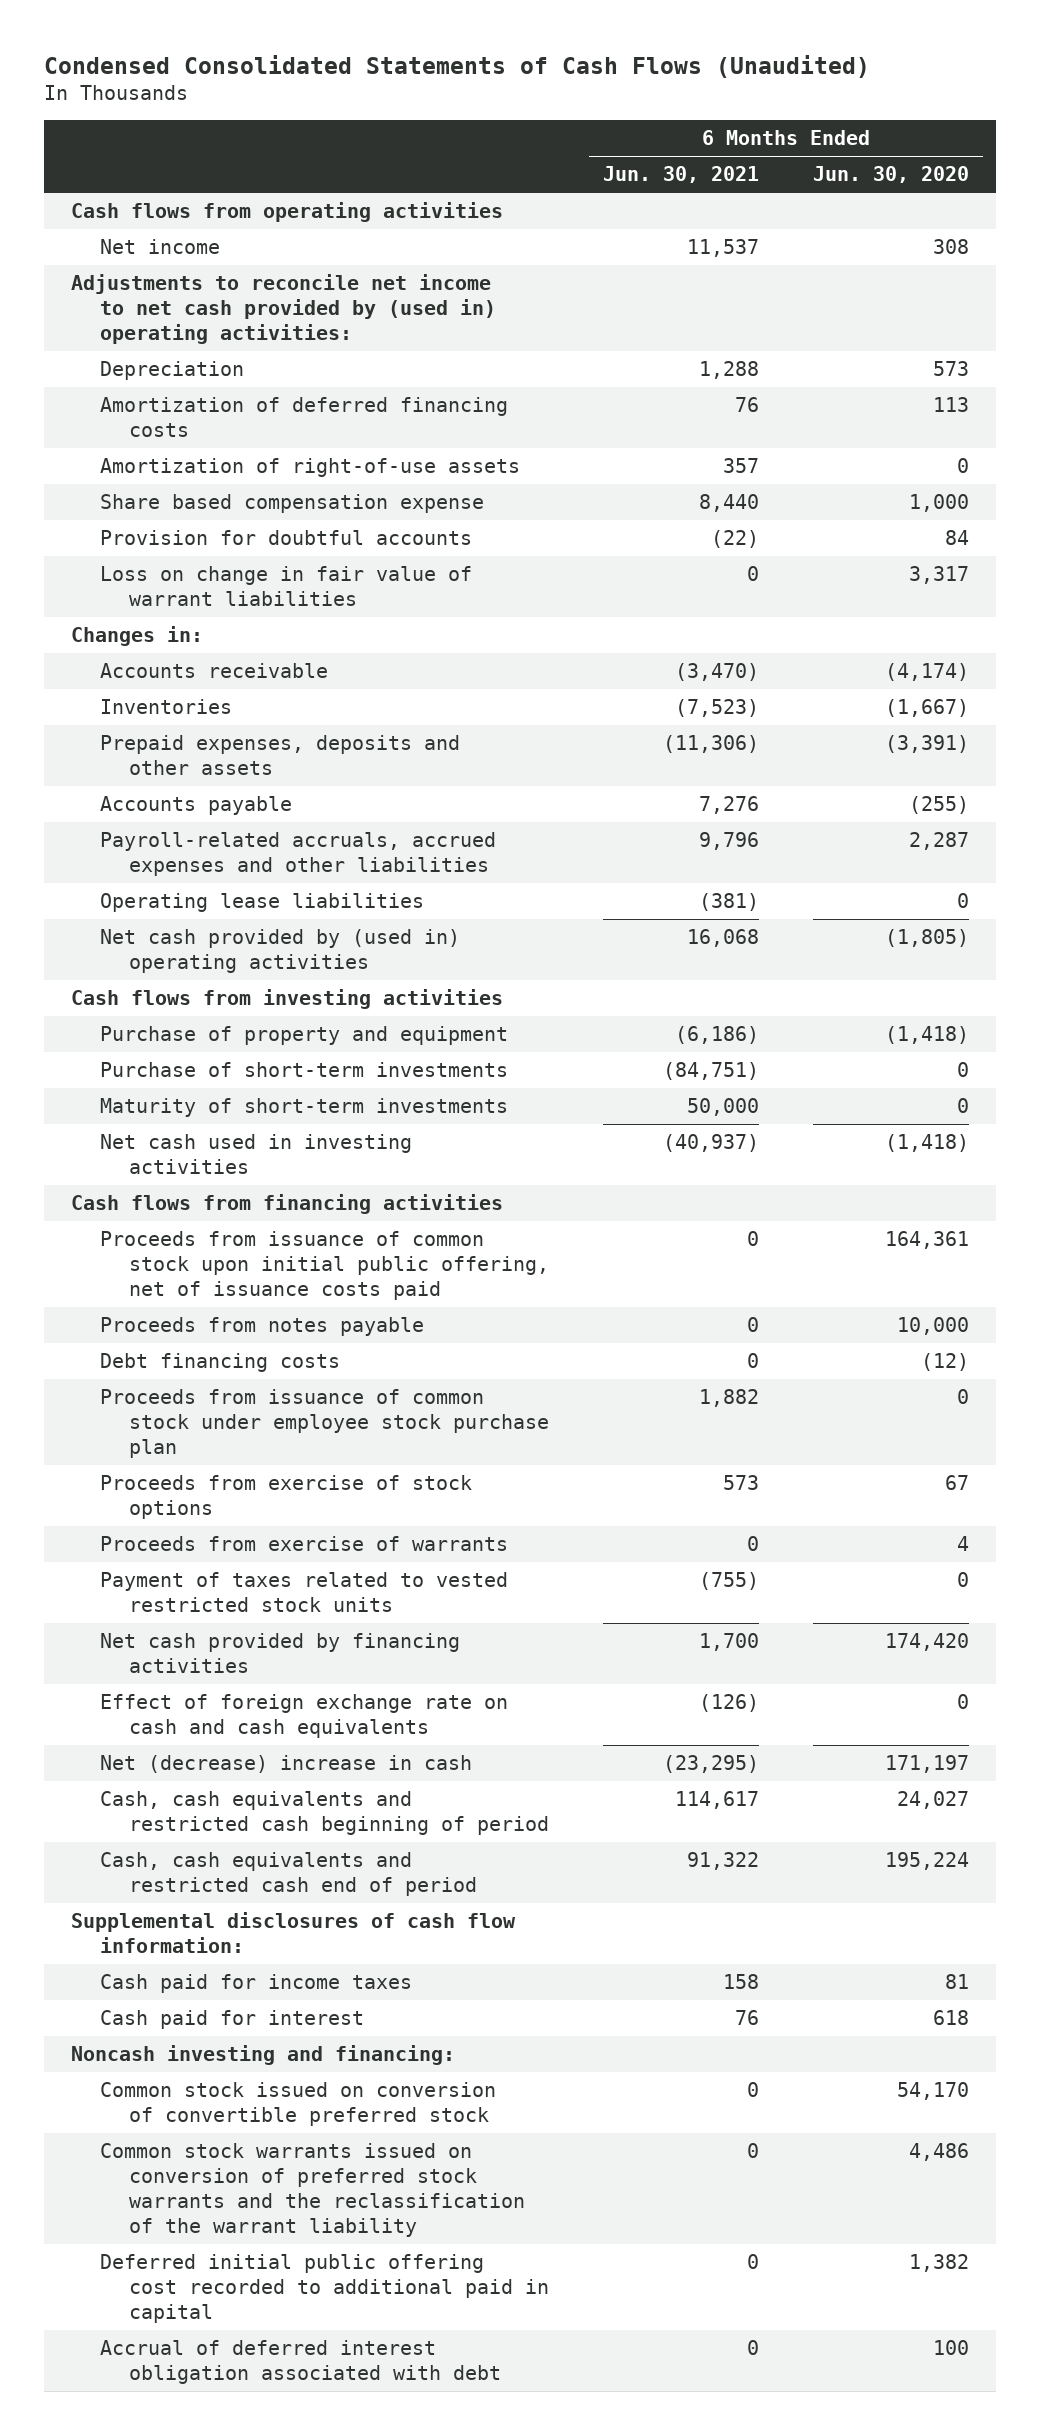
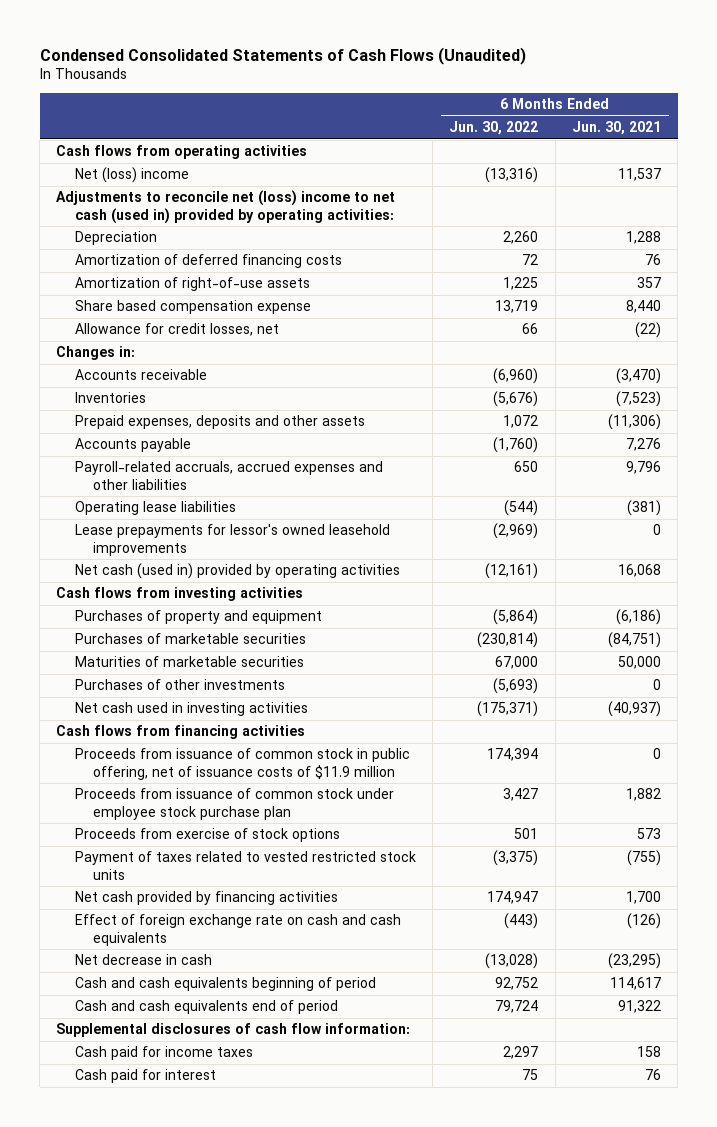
[813,166,970,184] Jun. 30, 2020 -> none
none -> [449,121,539,136] Jun. 30, 2022
[99,239,220,255] Net income -> [74,167,189,184] Net (loss) income
[71,274,496,345] Adjustments to reconcile net income to net cash provided by (used in) operating activities: -> [56,190,396,224] Adjustments to reconcile net (loss) income to net cash (used in) provided by operating activities:
[99,566,472,607] Loss on change in fair value of warrant liabilities -> none
[99,530,472,546] Provision for doubtful accounts -> [74,323,279,337] Allowance for credit losses, net
none -> [74,524,390,556] Lease prepayments for lessor's owned leasehold improvements
[99,929,460,974] Net cash provided by (used in) operating activities -> [74,563,400,580] Net cash (used in) provided by operating activities
[99,1098,508,1118] Maturity of short-term investments -> none
[99,1026,508,1046] Purchase of property and equipment -> [74,610,322,625] Purchases of property and equipment
[99,1062,508,1078] Purchase of short-term investments -> [74,633,306,645] Purchases of marketable securities
none -> [74,656,304,668] Maturities of marketable securities
none -> [74,679,285,691] Purchases of other investments
[99,1317,424,1337] Proceeds from notes payable -> none
[99,1353,340,1373] Debt financing costs -> none
[99,1231,549,1301] Proceeds from issuance of common stock upon initial public offering, net of issuance costs paid -> [74,748,410,780] Proceeds from issuance of common stock in public offering, net of issuance costs of $11.9 million
[99,1536,508,1552] Proceeds from exercise of warrants -> none
[99,1755,472,1774] Net (decrease) increase in cash -> [74,954,212,966] Net decrease in cash
[99,1791,549,1836] Cash, cash equivalents and restricted cash beginning of period -> [74,977,376,992] Cash and cash equivalents beginning of period
[99,1852,477,1897] Cash, cash equivalents and restricted cash end of period -> [74,1000,338,1015] Cash and cash equivalents end of period
[71,2045,456,2066] Noncash investing and financing: -> none
[99,2082,496,2127] Common stock issued on conversion of convertible preferred stock -> none
[99,2143,525,2238] Common stock warrants issued on conversion of preferred stock warrants and the reclassification of the warrant liability -> none
[99,2254,549,2324] Deferred initial public offering cost recorded to additional paid in capital -> none
[99,2340,501,2385] Accrual of deferred interest obligation associated with debt -> none

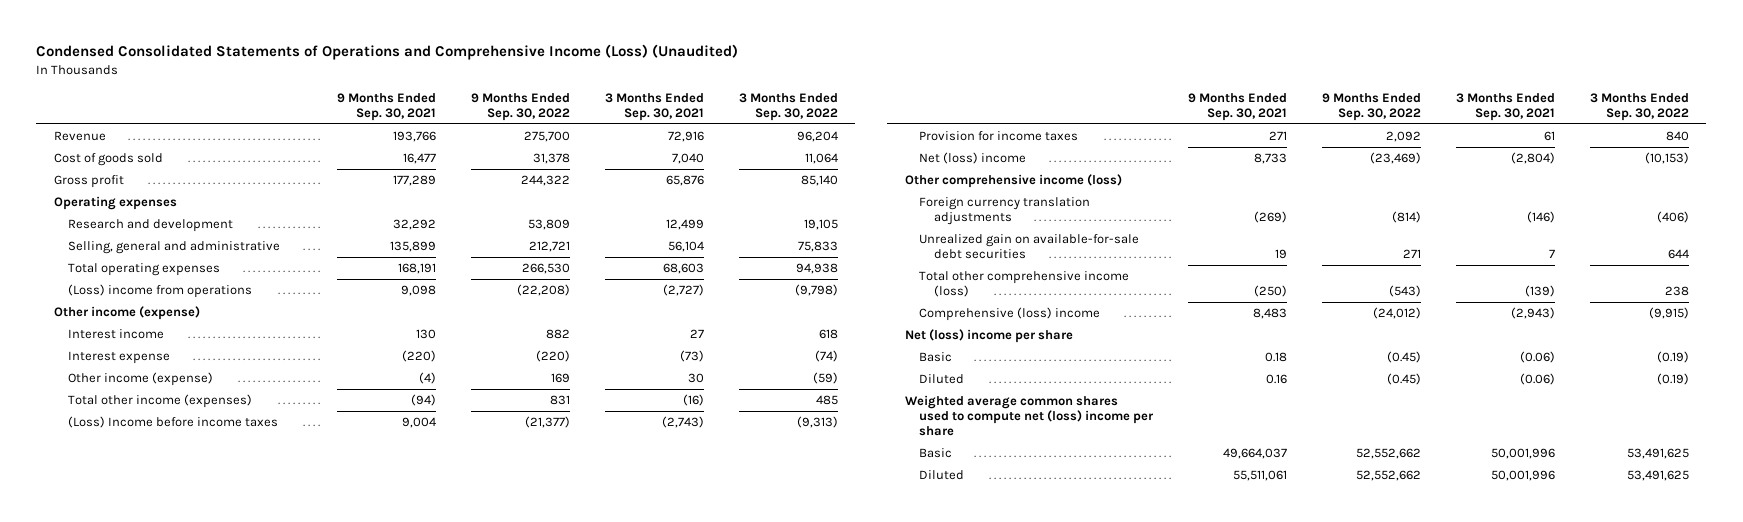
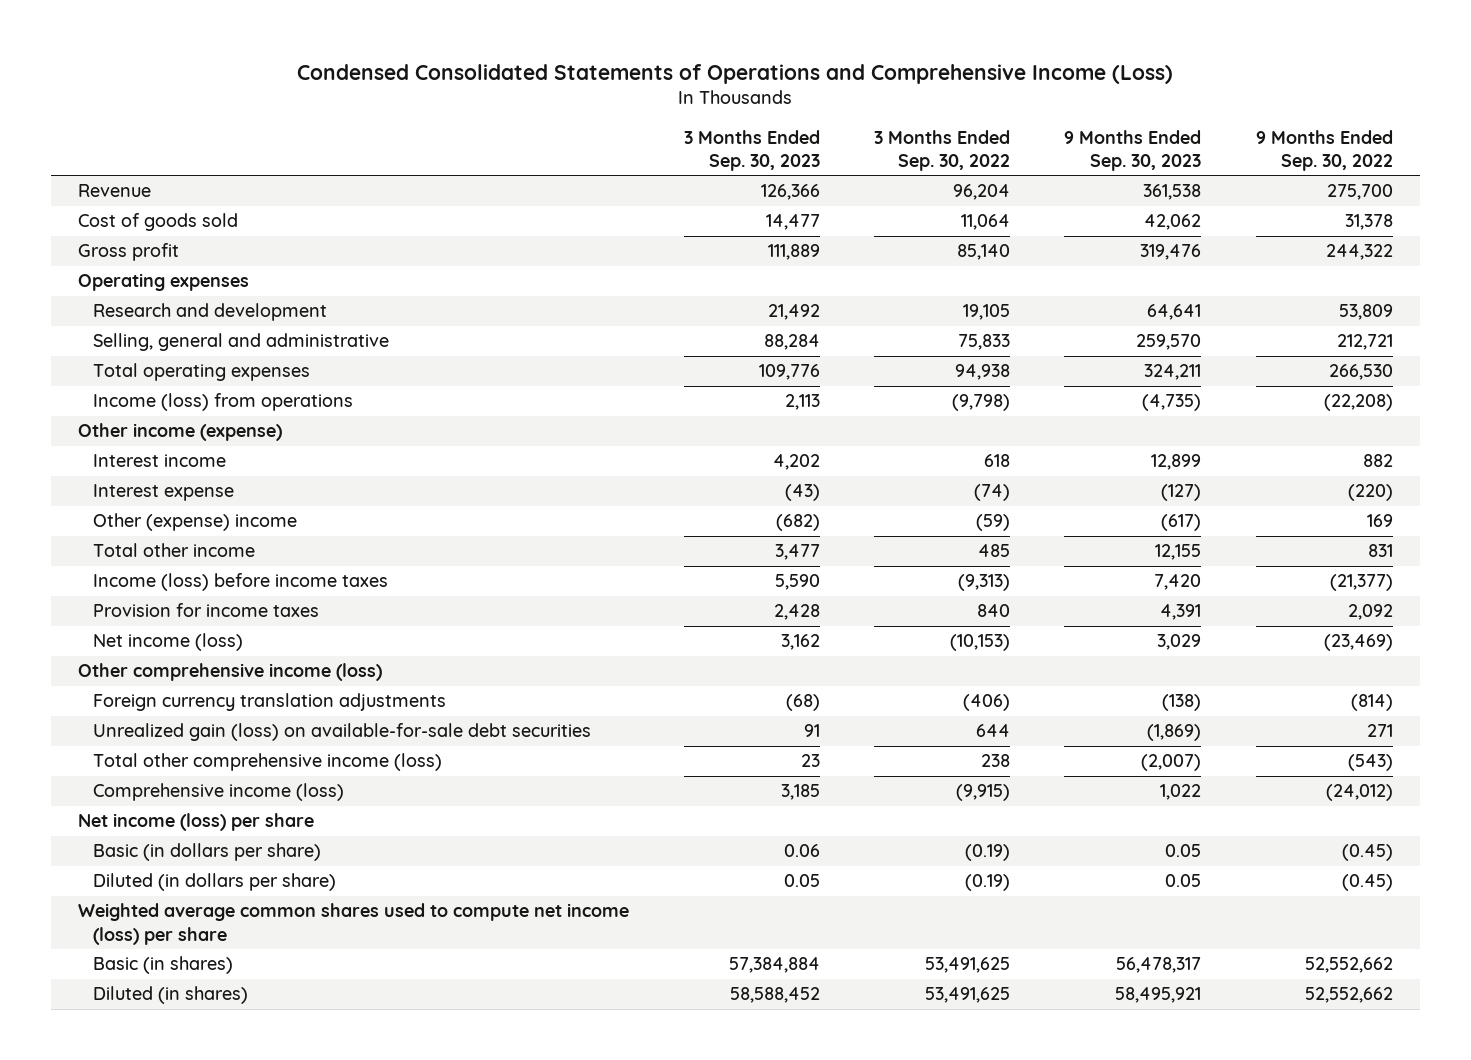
[36,44,739,61] Condensed Consolidated Statements of Operations and Comprehensive Income (Loss) (Unaudited) -> [297,63,1174,84] Condensed Consolidated Statements of Operations and Comprehensive Income (Loss)
[337,92,437,121] 9 Months Ended Sep. 30, 2021 -> none
[605,92,705,121] 3 Months Ended Sep. 30, 2021 -> none
none -> [683,129,820,172] 3 Months Ended Sep. 30, 2023
none -> [1064,129,1202,172] 9 Months Ended Sep. 30, 2023
[68,284,253,299] (Loss) income from operations -> [93,393,354,412] Income (loss) from operations
[68,372,214,387] Other income (expense) -> [93,513,298,532] Other (expense) income
[68,394,253,409] Total other income (expenses) -> [93,543,256,558] Total other income
[68,416,279,429] (Loss) Income before income taxes -> [93,573,389,592] Income (loss) before income taxes
[919,152,1027,165] Net (loss) income -> [93,633,244,652] Net income (loss)
[919,234,1140,260] Unrealized gain on available-for-sale debt securities -> [93,723,592,742] Unrealized gain (loss) on available-for-sale debt securities
[919,307,1101,322] Comprehensive (loss) income -> [93,783,345,802] Comprehensive income (loss)
[904,329,1073,344] Net (loss) income per share -> [78,813,315,832] Net income (loss) per share
[919,352,953,363] Basic -> [93,843,322,862] Basic (in dollars per share)
[919,374,965,385] Diluted -> [93,873,337,892] Diluted (in dollars per share)
[904,395,1155,437] Weighted average common shares used to compute net (loss) income per share -> [78,903,630,945] Weighted average common shares used to compute net income (loss) per share
[919,448,953,459] Basic -> [93,956,234,975] Basic (in shares)
[919,470,965,481] Diluted -> [93,986,249,1005] Diluted (in shares)

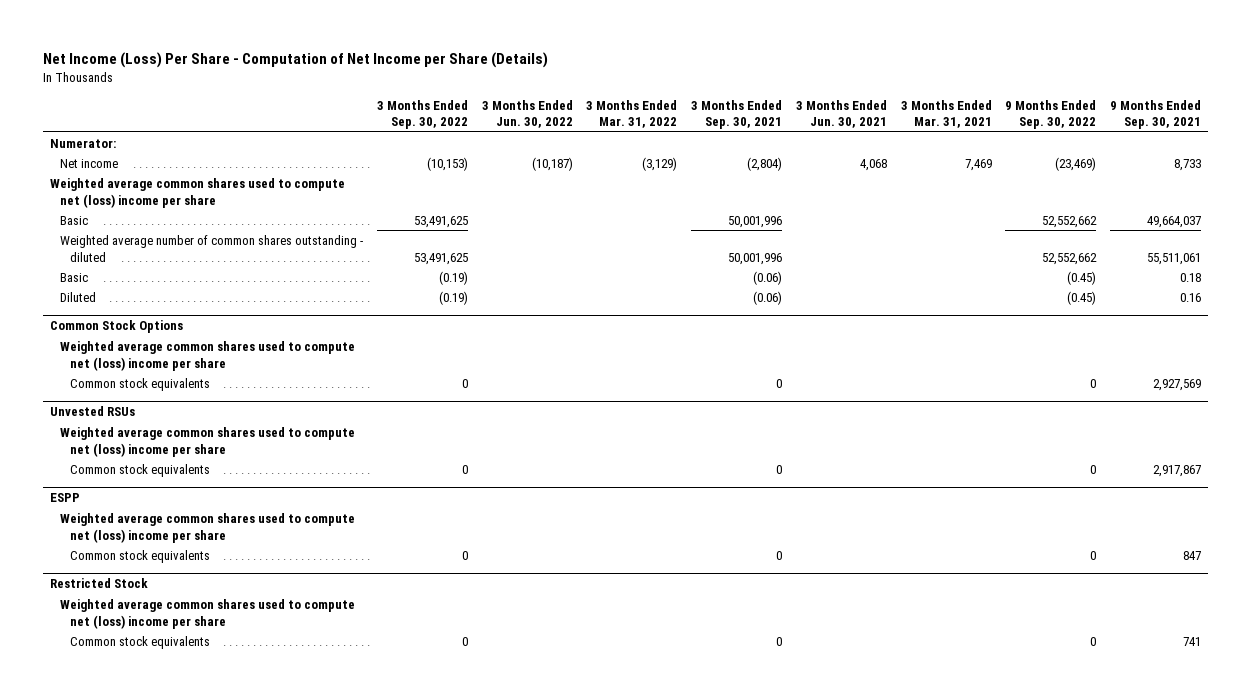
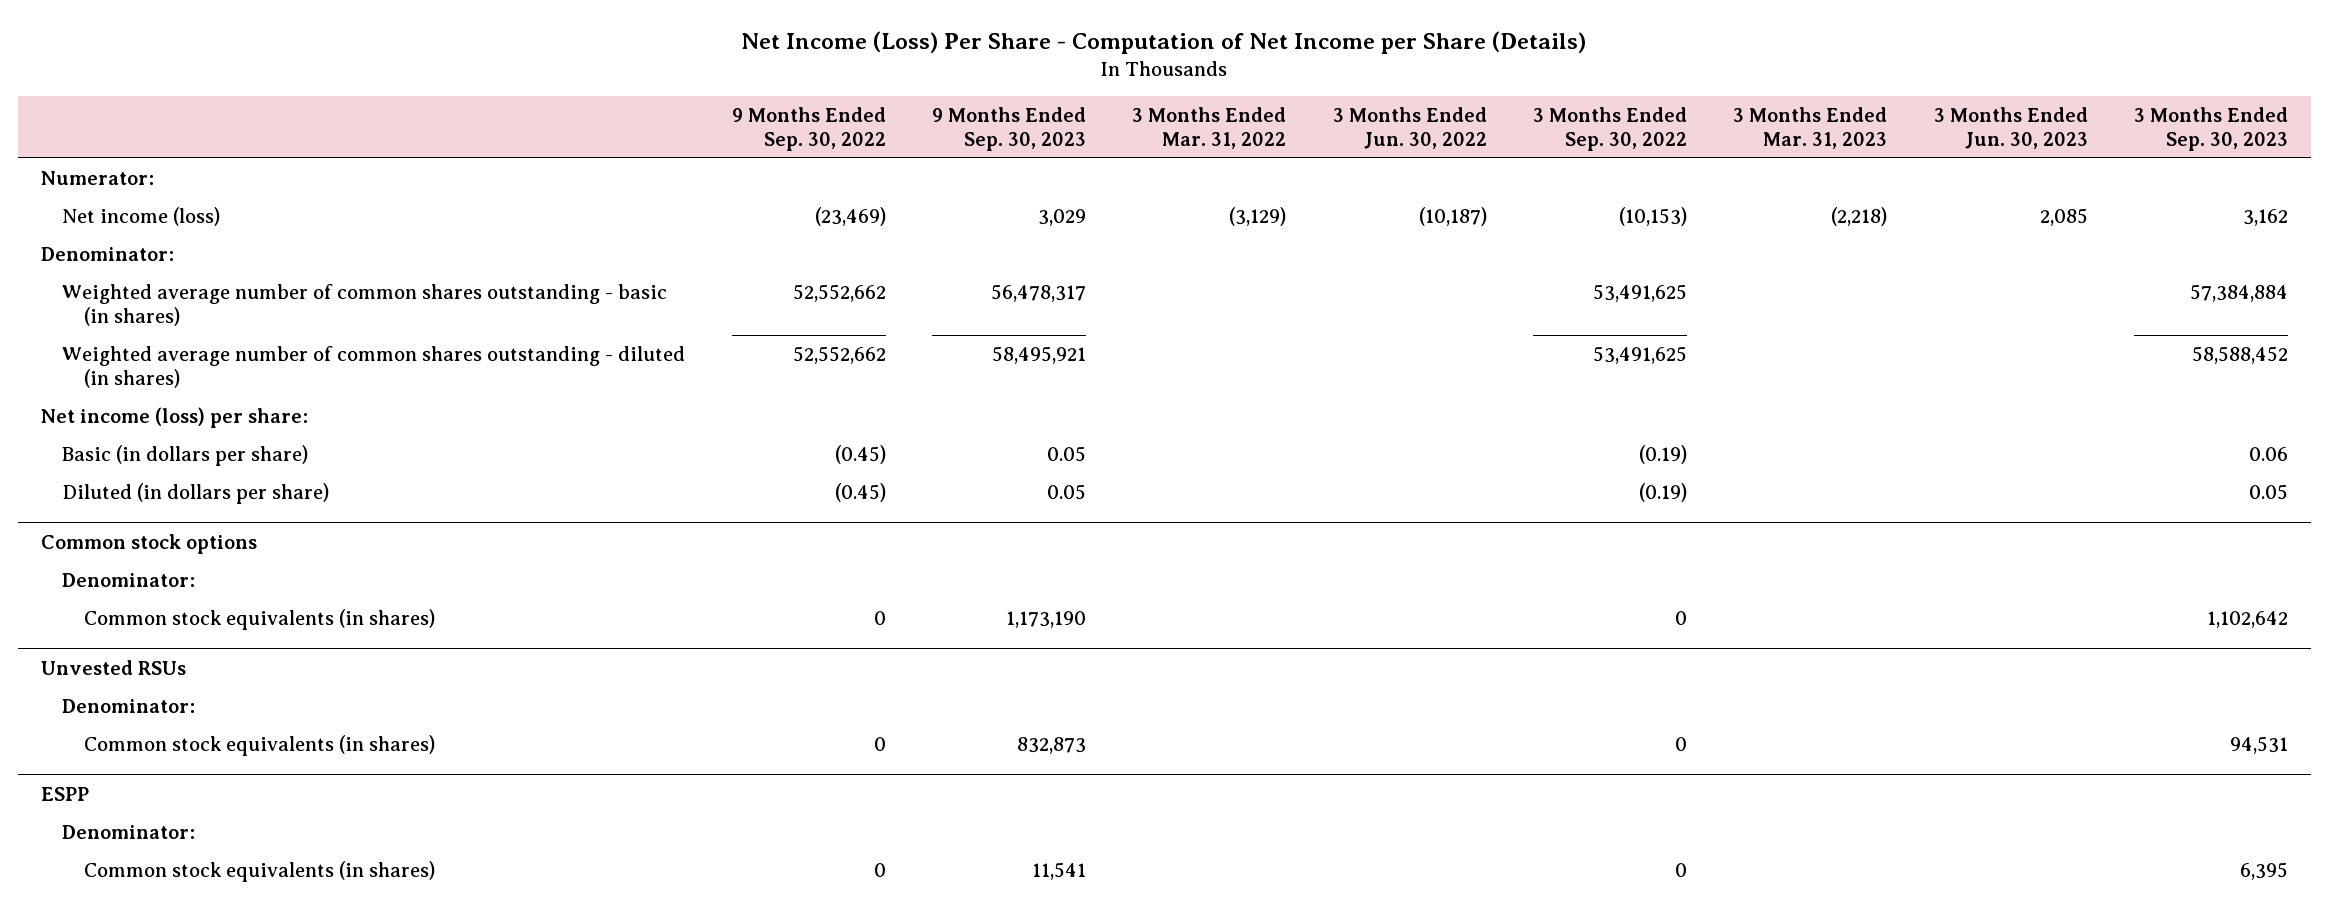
[691,99,783,130] 3 Months Ended Sep. 30, 2021 -> none
[795,99,887,129] 3 Months Ended Jun. 30, 2021 -> none
[900,99,992,129] 3 Months Ended Mar. 31, 2021 -> none
[1109,99,1201,130] 9 Months Ended Sep. 30, 2021 -> none
none -> [931,106,1086,151] 9 Months Ended Sep. 30, 2023
none -> [1733,106,1888,149] 3 Months Ended Mar. 31, 2023
none -> [1933,106,2088,149] 3 Months Ended Jun. 30, 2023
none -> [2133,106,2288,151] 3 Months Ended Sep. 30, 2023
[60,158,119,168] Net income -> [62,206,221,226] Net income (loss)
[50,177,346,208] Weighted average common shares used to compute net (loss) income per share -> [40,246,174,261] Denominator:
[60,215,89,225] Basic -> [62,283,668,326] Weighted average number of common shares outstanding - basic (in shares)
[60,234,364,262] Weighted average number of common shares outstanding - diluted -> [62,345,686,388] Weighted average number of common shares outstanding - diluted (in shares)
none -> [40,406,308,428] Net income (loss) per share:
[60,272,89,282] Basic -> [62,444,309,466] Basic (in dollars per share)
[60,291,97,302] Diluted -> [62,482,330,504] Diluted (in dollars per share)
[50,320,184,334] Common Stock Options -> [40,533,257,554] Common stock options
[60,340,356,371] Weighted average common shares used to compute net (loss) income per share -> [62,572,196,587] Denominator:
[70,377,211,391] Common stock equivalents -> [83,608,435,630] Common stock equivalents (in shares)
[60,426,356,457] Weighted average common shares used to compute net (loss) income per share -> [62,698,196,713] Denominator:
[70,463,211,477] Common stock equivalents -> [83,734,435,756] Common stock equivalents (in shares)
[50,578,149,589] Restricted Stock -> none
[60,598,356,629] Weighted average common shares used to compute net (loss) income per share -> none
[70,635,211,649] Common stock equivalents -> none
[60,512,356,543] Weighted average common shares used to compute net (loss) income per share -> [62,824,196,839] Denominator:
[70,549,211,563] Common stock equivalents -> [83,860,435,882] Common stock equivalents (in shares)

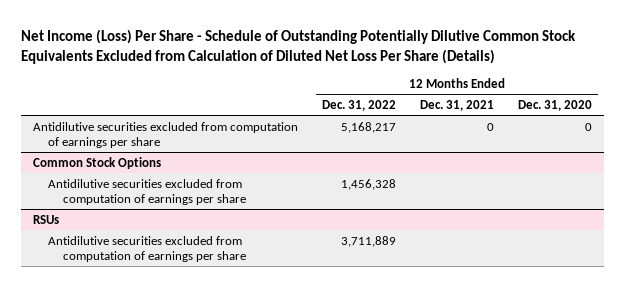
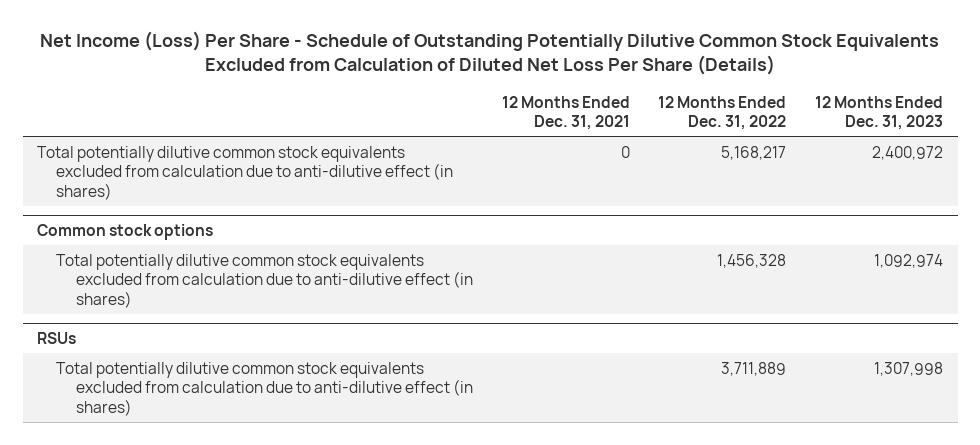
[518,99,593,111] Dec. 31, 2020 -> none
none -> [815,95,944,131] 12 Months Ended Dec. 31, 2023
[33,121,299,148] Antidilutive securities excluded from computation of earnings per share -> [36,145,454,200] Total potentially dilutive common stock equivalents excluded from calculation due to anti-dilutive effect (in shares)
[33,156,162,169] Common Stock Options -> [36,224,213,241] Common stock options
[48,178,247,205] Antidilutive securities excluded from computation of earnings per share -> [56,253,473,308] Total potentially dilutive common stock equivalents excluded from calculation due to anti-dilutive effect (in shares)
[48,235,247,262] Antidilutive securities excluded from computation of earnings per share -> [56,361,473,416] Total potentially dilutive common stock equivalents excluded from calculation due to anti-dilutive effect (in shares)

